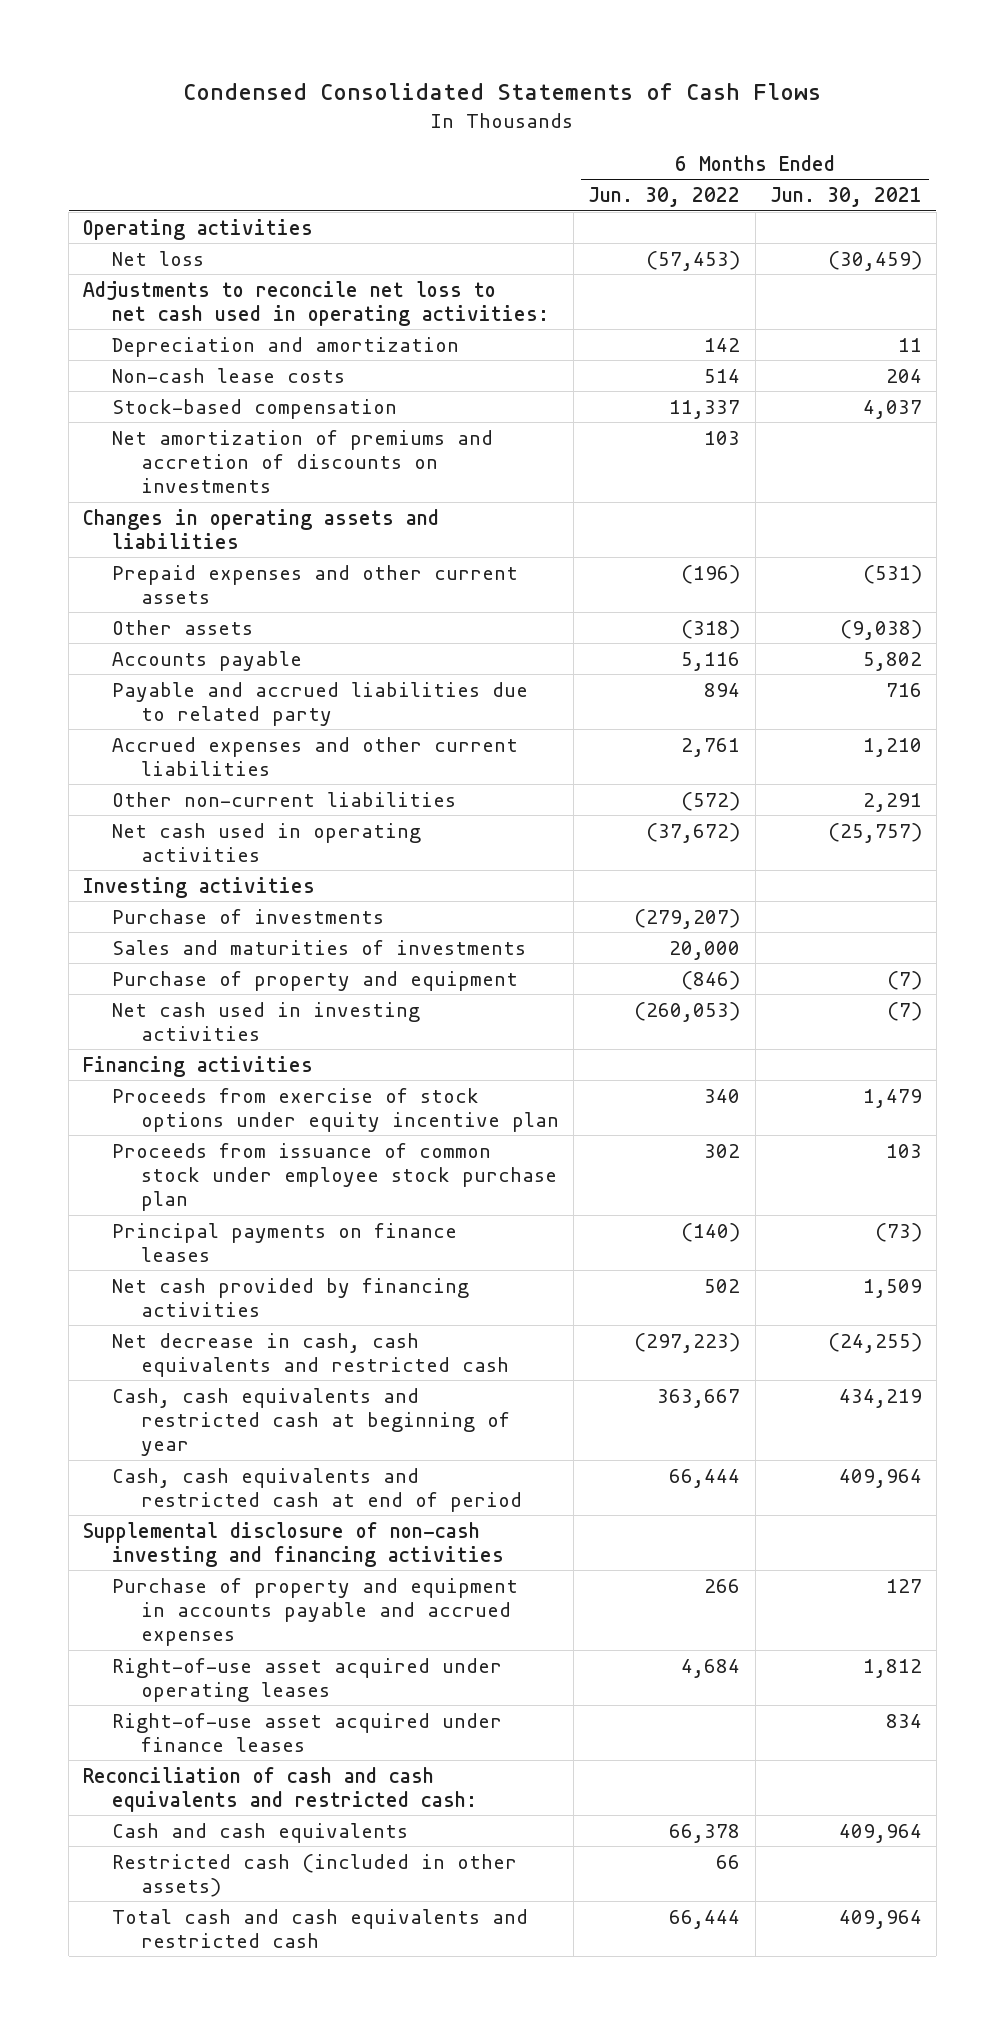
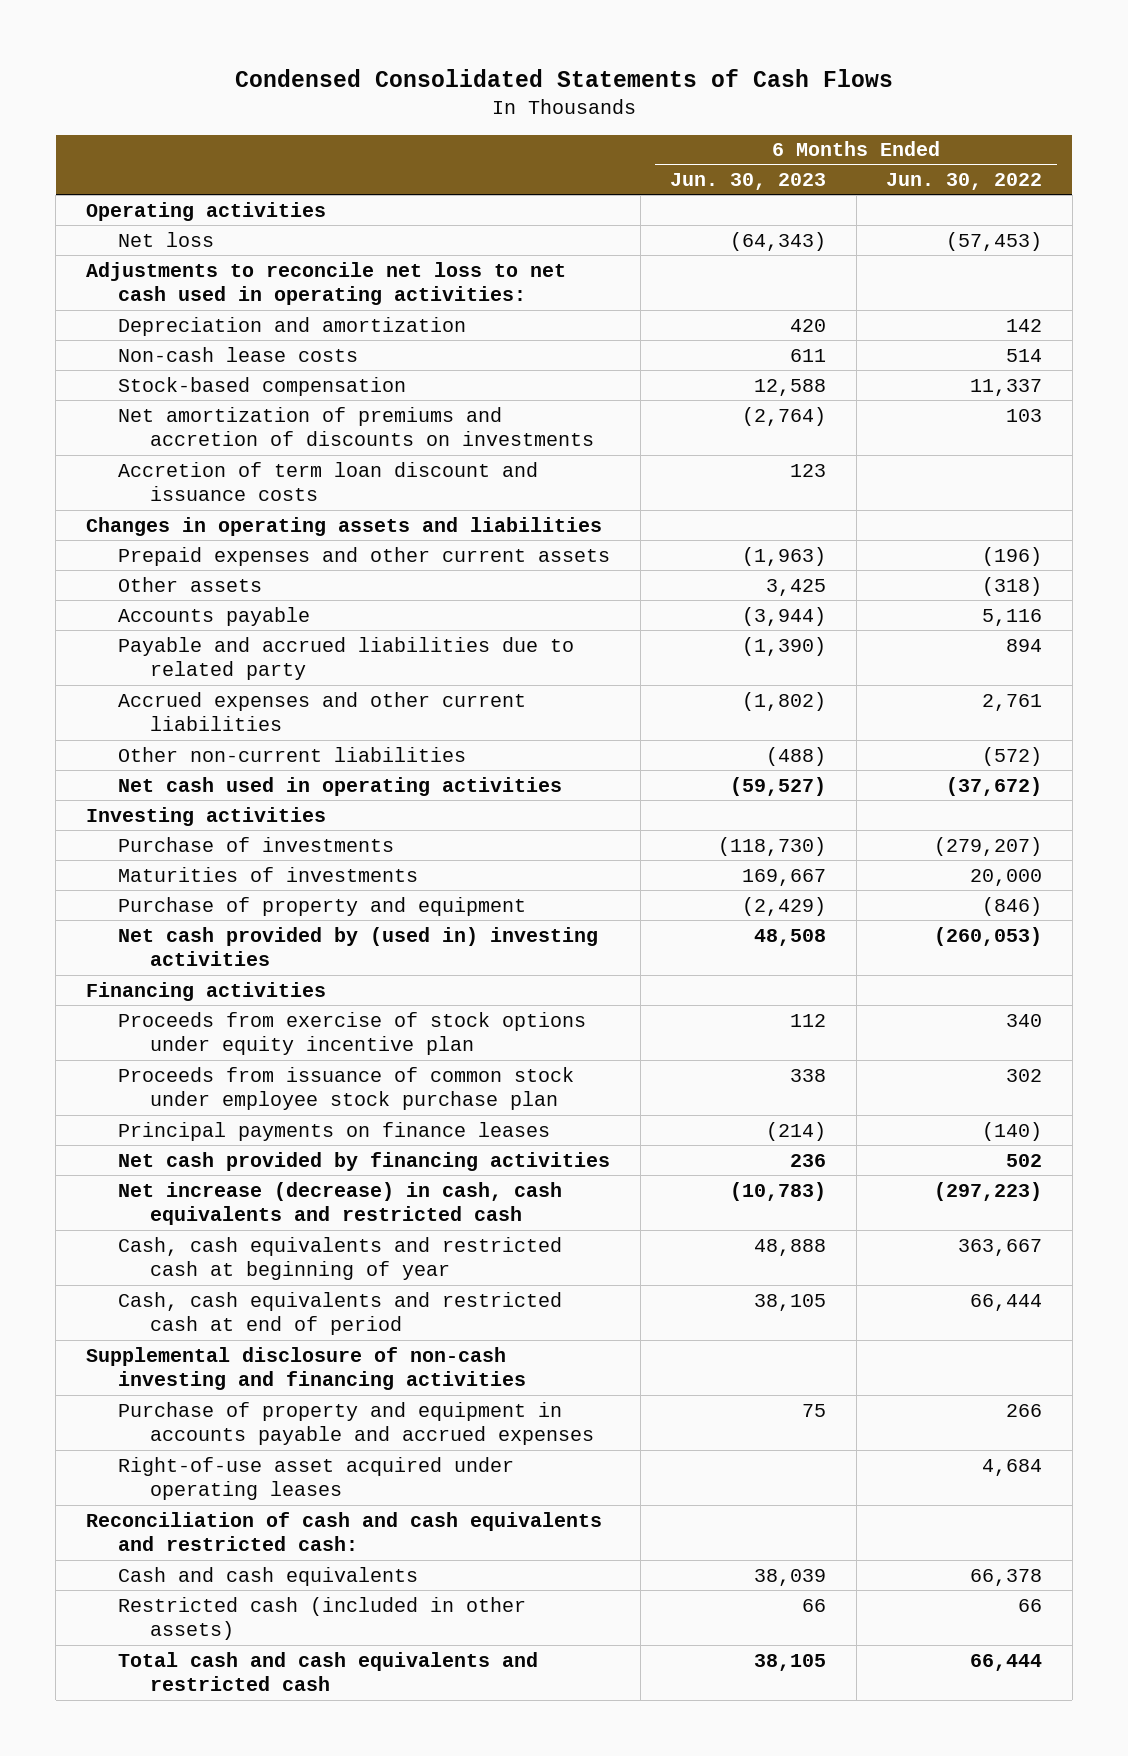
[769,187,922,208] Jun. 30, 2021 -> none
none -> [670,172,827,190] Jun. 30, 2023
none -> [118,461,539,502] Accretion of term loan discount and issuance costs
[112,939,527,955] Sales and maturities of investments -> [118,866,419,882] Maturities of investments
[112,1001,421,1041] Net cash used in investing activities -> [118,926,599,967] Net cash provided by (used in) investing activities
[112,1332,510,1377] Net decrease in cash, cash equivalents and restricted cash -> [118,1181,563,1226] Net increase (decrease) in cash, cash equivalents and restricted cash
[112,1712,503,1752] Right-of-use asset acquired under finance leases -> none

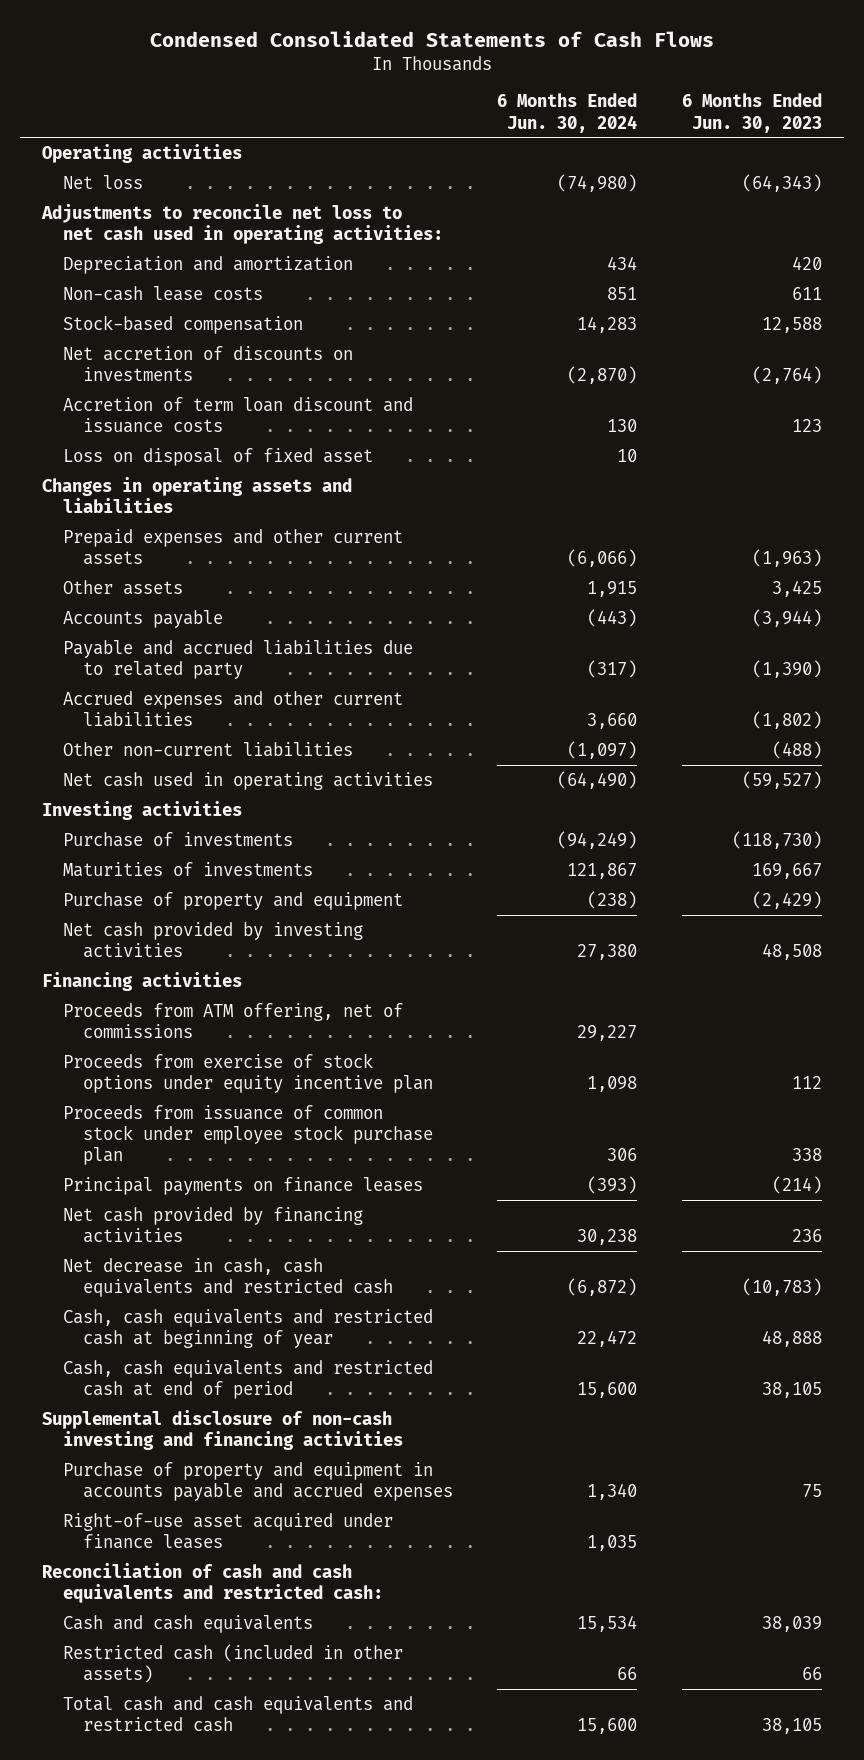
[886,172,1043,190] Jun. 30, 2022 -> none
none -> [497,93,638,133] 6 Months Ended Jun. 30, 2024
[118,406,595,447] Net amortization of premiums and accretion of discounts on investments -> [62,345,353,382] Net accretion of discounts on investments
none -> [62,447,373,466] Loss on disposal of fixed asset
[118,926,599,967] Net cash provided by (used in) investing activities -> [62,921,363,959] Net cash provided by investing activities
none -> [62,1002,403,1039] Proceeds from ATM offering, net of commissions
[118,1181,563,1226] Net increase (decrease) in cash, cash equivalents and restricted cash -> [62,1257,393,1298] Net decrease in cash, cash equivalents and restricted cash
[118,1456,515,1501] Right-of-use asset acquired under operating leases -> [62,1512,393,1550] Right-of-use asset acquired under finance leases

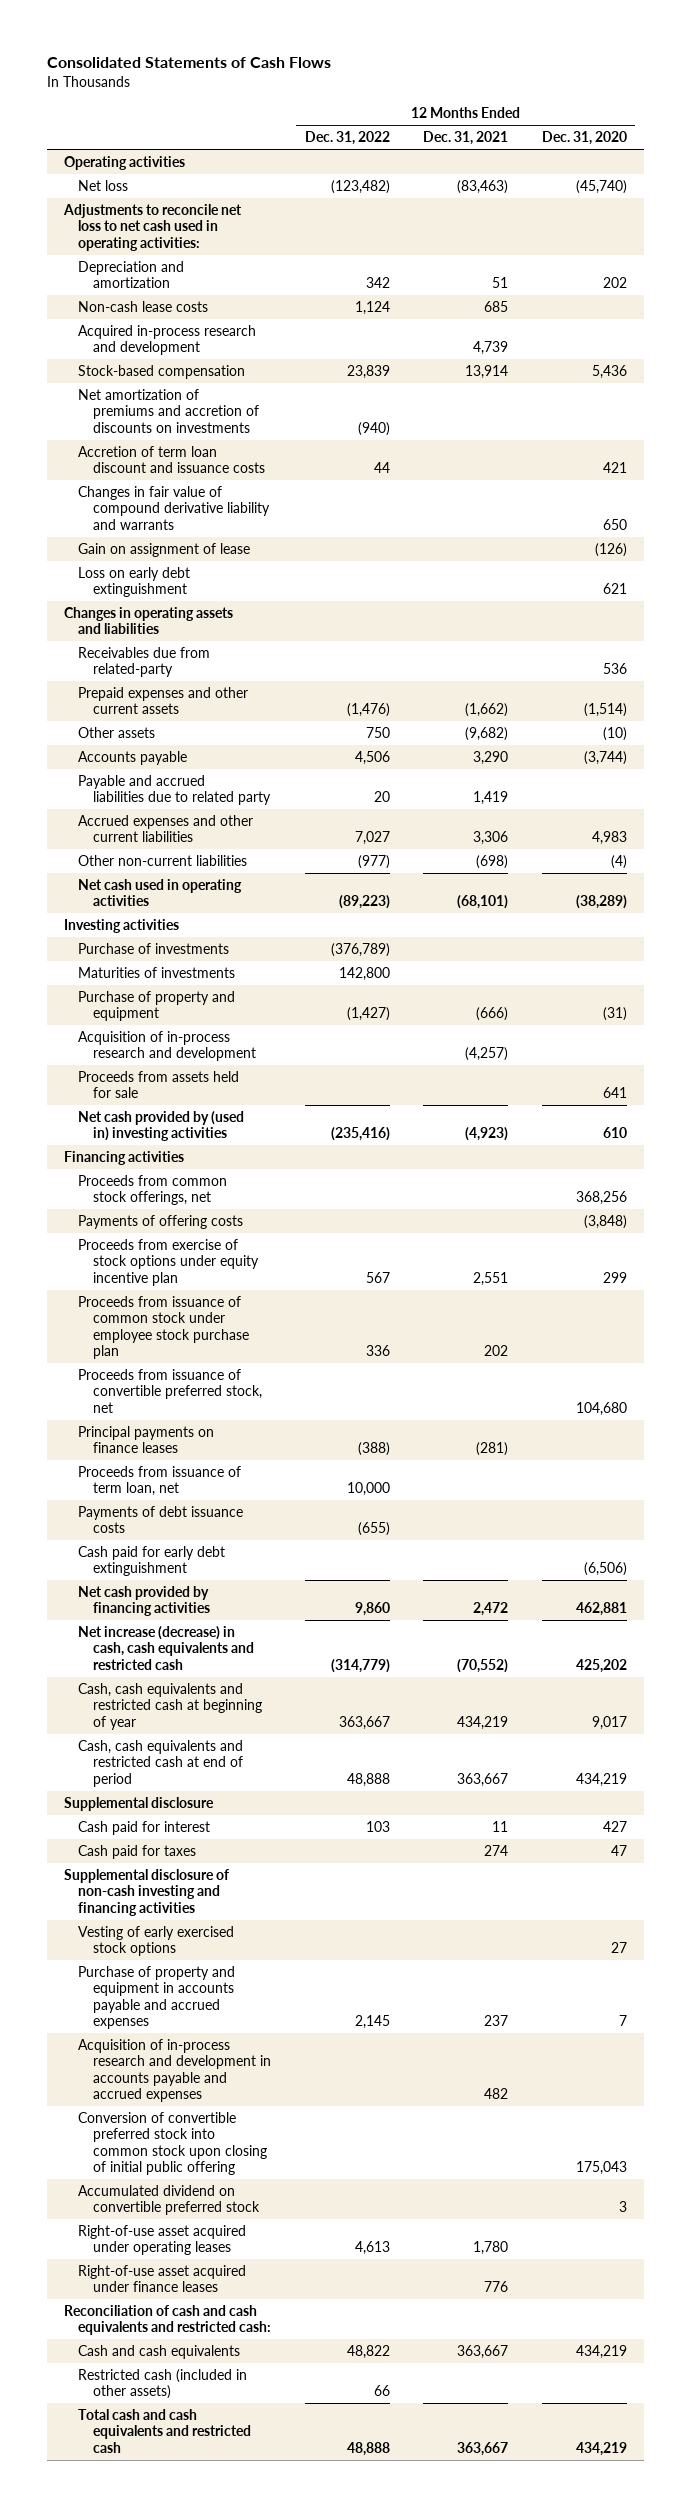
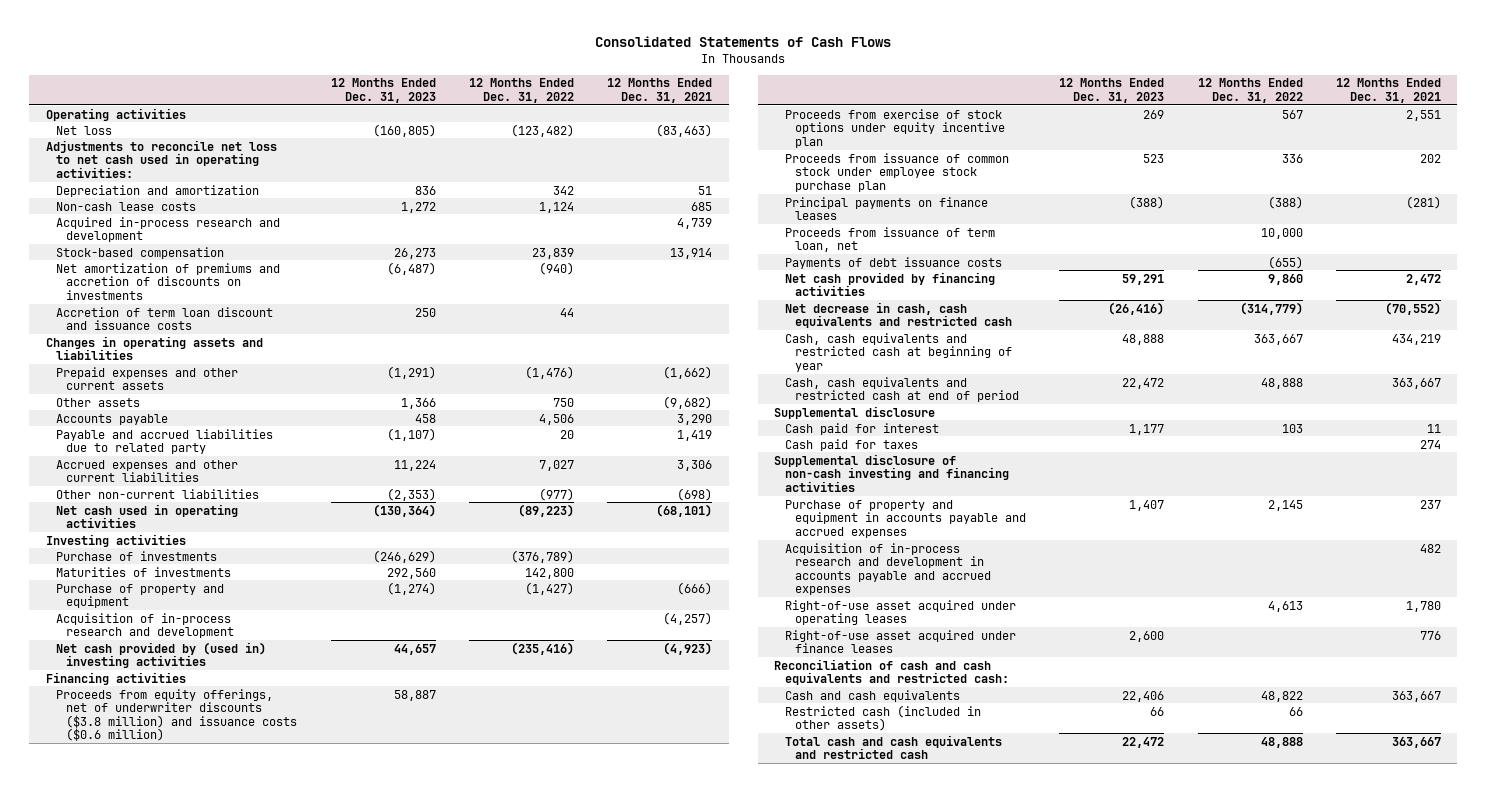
[541,131,627,146] Dec. 31, 2020 -> none
none -> [330,78,436,103] 12 Months Ended Dec. 31, 2023
[78,485,270,530] Changes in fair value of compound derivative liability and warrants -> none
[78,542,251,557] Gain on assignment of lease -> none
[78,566,191,598] Loss on early debt extinguishment -> none
[78,646,211,678] Receivables due from related-party -> none
[78,1070,240,1099] Proceeds from assets held for sale -> none
[78,1174,228,1206] Proceeds from common stock offerings, net -> none
[78,1214,244,1229] Payments of offering costs -> none
none -> [55,688,298,742] Proceeds from equity offerings, net of underwriter discounts ($3.8 million) and issuance costs ($0.6 million)
[78,1368,262,1413] Proceeds from issuance of convertible preferred stock, net -> none
[78,1545,226,1577] Cash paid for early debt extinguishment -> none
[78,1625,254,1670] Net increase (decrease) in cash, cash equivalents and restricted cash -> [784,301,1013,329] Net decrease in cash, cash equivalents and restricted cash
[78,1925,235,1957] Vesting of early exercised stock options -> none
[78,2111,267,2176] Conversion of convertible preferred stock into common stock upon closing of initial public offering -> none
[78,2184,260,2216] Accumulated dividend on convertible preferred stock -> none

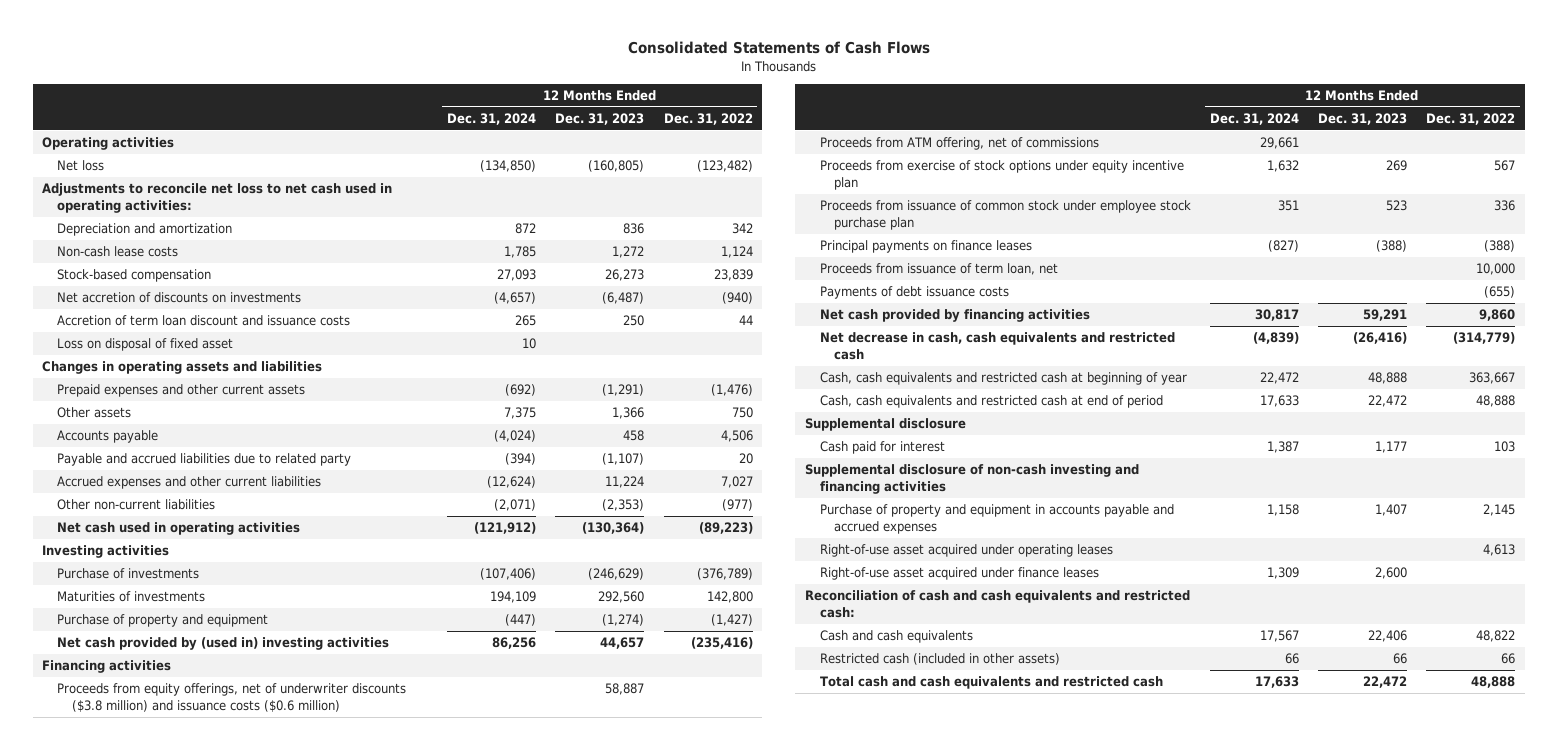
[606,78,712,103] 12 Months Ended Dec. 31, 2021 -> none
none -> [447,113,537,126] Dec. 31, 2024
[55,216,280,243] Acquired in-process research and development -> none
[55,262,280,300] Net amortization of premiums and accretion of discounts on investments -> [57,292,302,304] Net accretion of discounts on investments
none -> [57,338,234,352] Loss on disposal of fixed asset
[55,612,235,639] Acquisition of in-process research and development -> none
none -> [819,137,1099,151] Proceeds from ATM offering, net of commissions
[784,438,918,451] Cash paid for taxes -> none
[784,542,992,596] Acquisition of in-process research and development in accounts payable and accrued expenses -> none

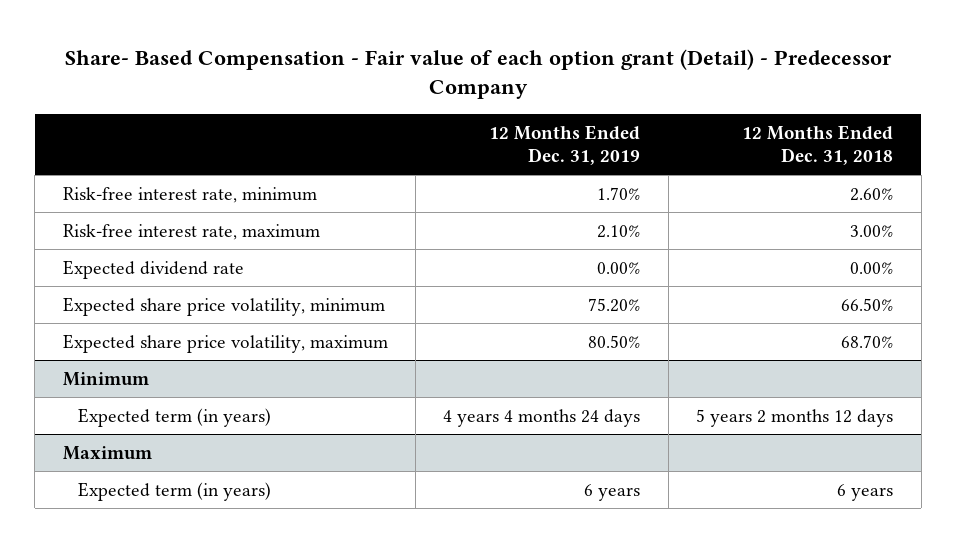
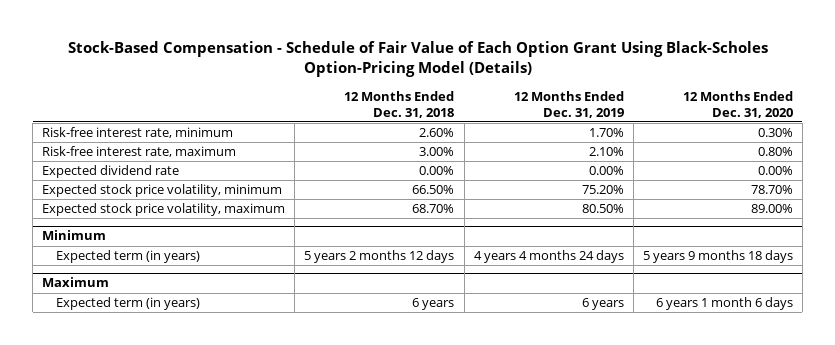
[64,48,892,100] Share- Based Compensation - Fair value of each option grant (Detail) - Predecessor Company -> [67,40,768,78] Stock-Based Compensation - Schedule of Fair Value of Each Option Grant Using Black-Scholes Option-Pricing Model (Details)
none -> [682,90,793,118] 12 Months Ended Dec. 31, 2020
[62,296,385,316] Expected share price volatility, minimum -> [42,184,283,198] Expected stock price volatility, minimum
[62,333,388,353] Expected share price volatility, maximum -> [42,203,286,217] Expected stock price volatility, maximum

